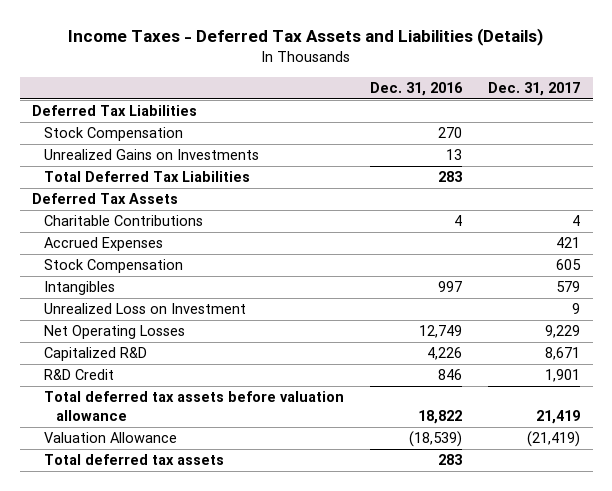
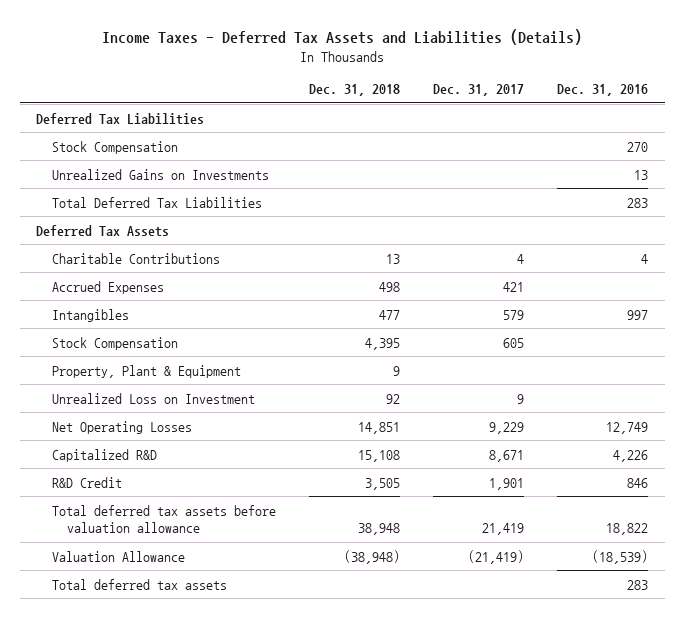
none -> [309,84,401,97] Dec. 31, 2018
[44,259,184,274] Stock Compensation -> [51,336,178,350] Stock Compensation
none -> [51,364,241,378] Property, Plant & Equipment

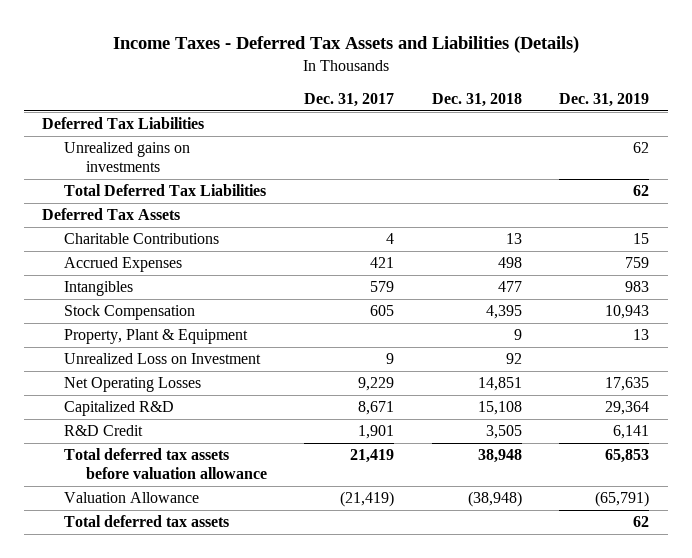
[557,84,649,97] Dec. 31, 2016 -> none
none -> [559,93,650,108] Dec. 31, 2019
[51,140,178,154] Stock Compensation -> none
[51,168,269,180] Unrealized Gains on Investments -> [64,142,191,173] Unrealized gains on investments

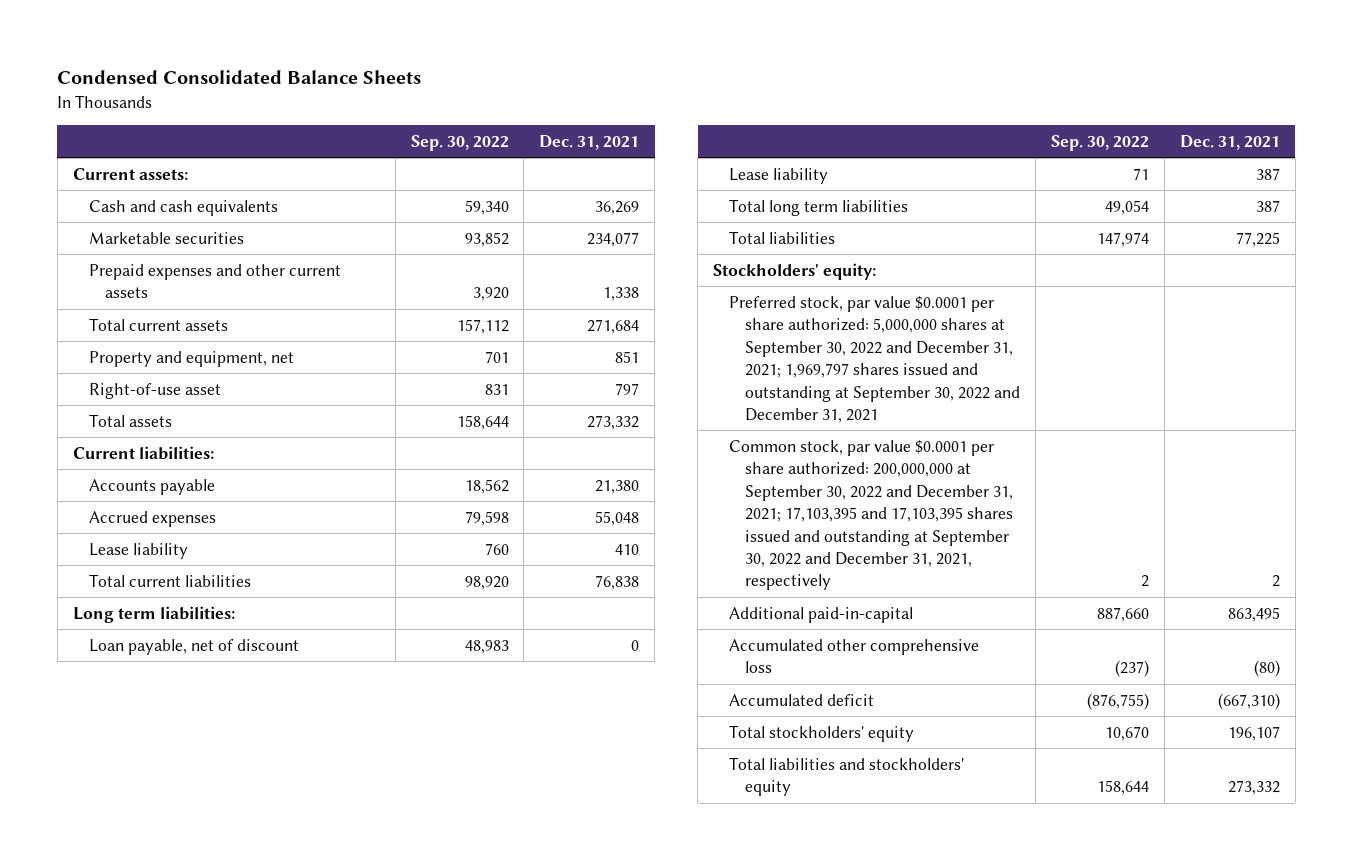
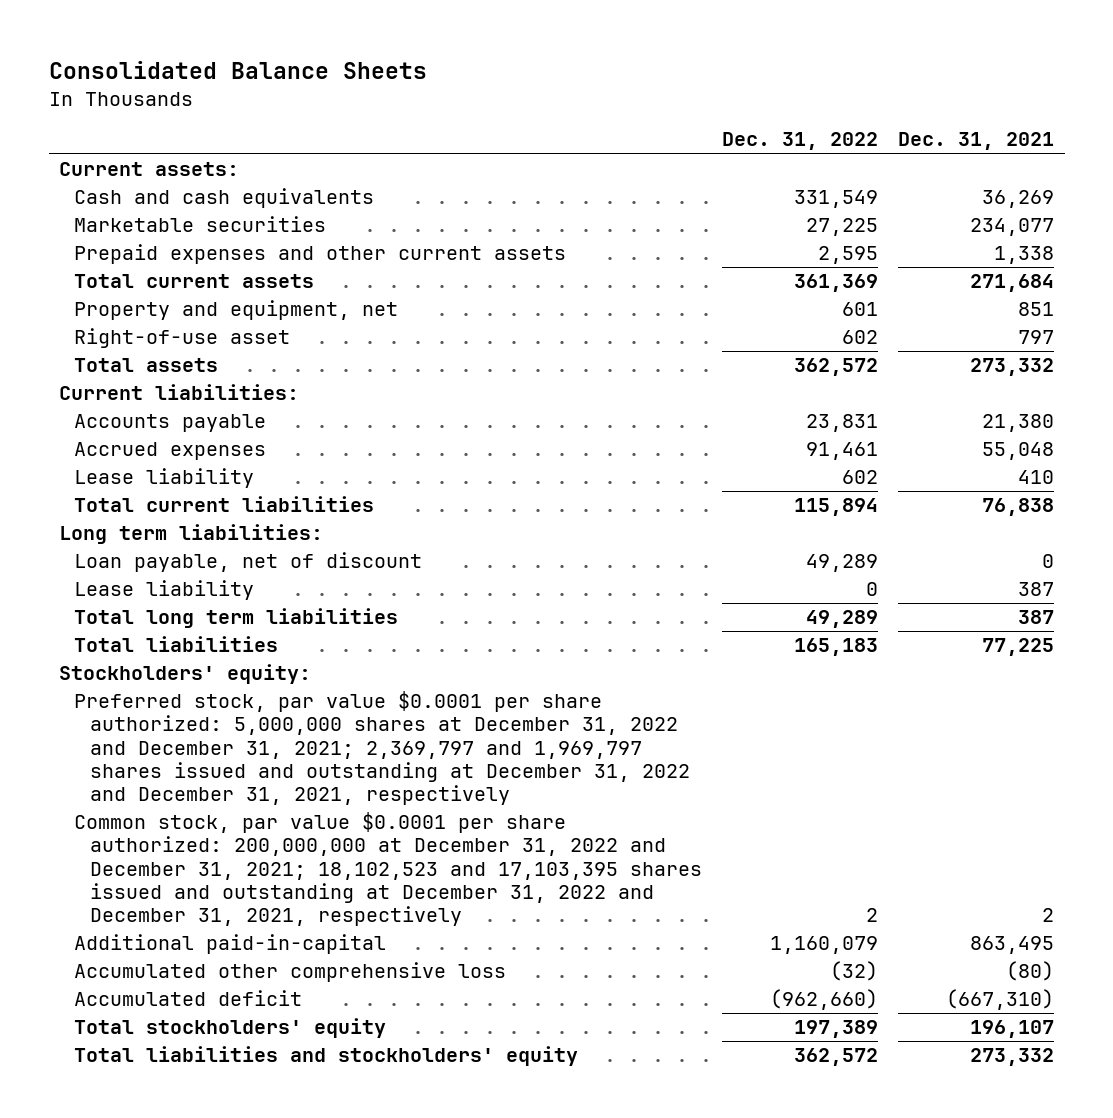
[57,70,422,85] Condensed Consolidated Balance Sheets -> [48,61,427,80] Consolidated Balance Sheets
[410,134,509,151] Sep. 30, 2022 -> none
none -> [722,132,879,151] Dec. 31, 2022
[729,295,1021,423] Preferred stock, par value $0.0001 per share authorized: 5,000,000 shares at September 30, 2022 and December 31, 2021; 1,969,797 shares issued and outstanding at September 30, 2022 and December 31, 2021 -> [74,691,690,805] Preferred stock, par value $0.0001 per share authorized: 5,000,000 shares at December 31, 2022 and December 31, 2021; 2,369,797 and 1,969,797 shares issued and outstanding at December 31, 2022 and December 31, 2021, respectively
[729,439,1014,591] Common stock, par value $0.0001 per share authorized: 200,000,000 at September 30, 2022 and December 31, 2021; 17,103,395 and 17,103,395 shares issued and outstanding at September 30, 2022 and December 31, 2021, respectively -> [74,812,702,926] Common stock, par value $0.0001 per share authorized: 200,000,000 at December 31, 2022 and December 31, 2021; 18,102,523 and 17,103,395 shares issued and outstanding at December 31, 2022 and December 31, 2021, respectively

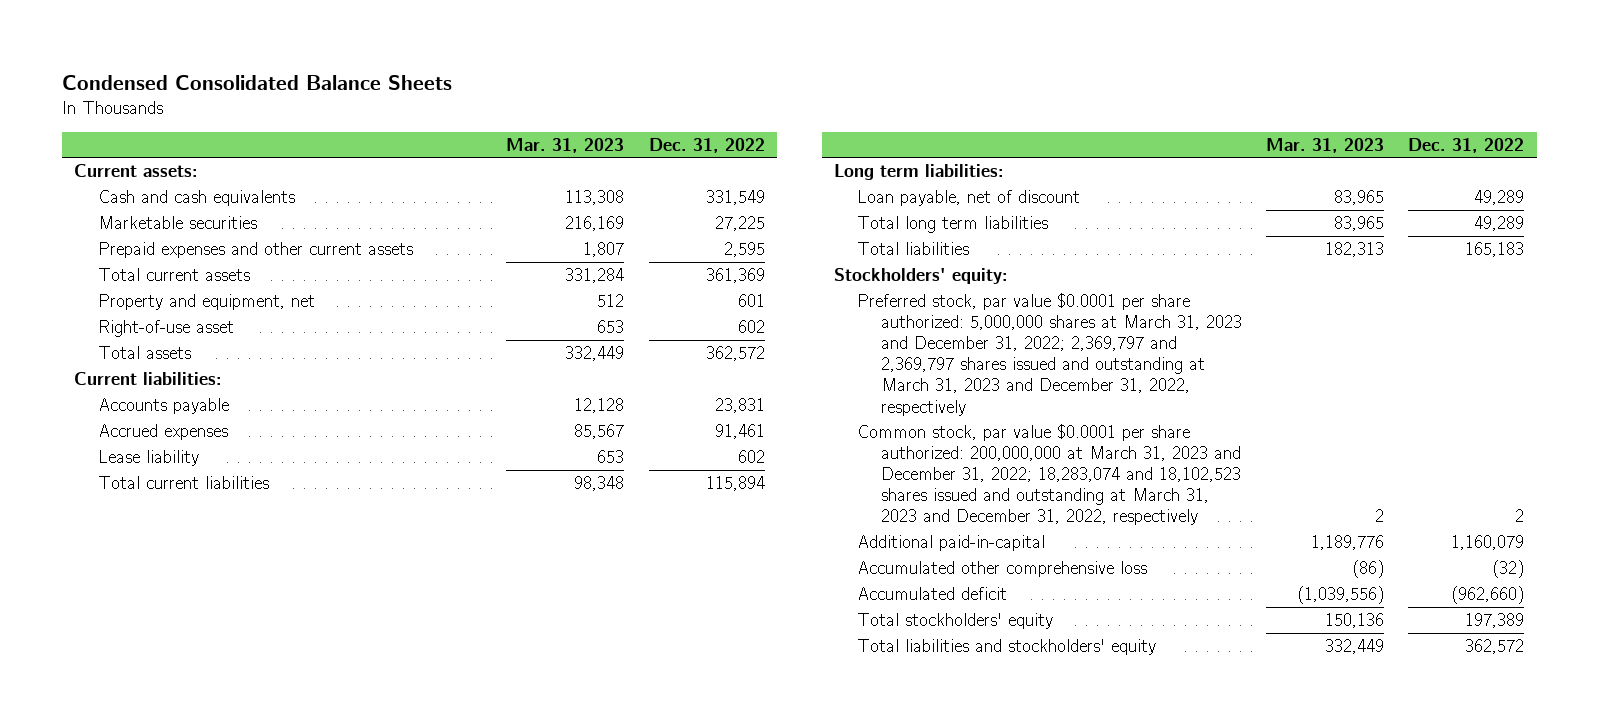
[48,61,427,80] Consolidated Balance Sheets -> [61,74,452,90] Condensed Consolidated Balance Sheets
[898,132,1055,151] Dec. 31, 2021 -> none
none -> [506,137,625,153] Mar. 31, 2023
[74,580,255,601] Lease liability -> none
[74,691,690,805] Preferred stock, par value $0.0001 per share authorized: 5,000,000 shares at December 31, 2022 and December 31, 2021; 2,369,797 and 1,969,797 shares issued and outstanding at December 31, 2022 and December 31, 2021, respectively -> [857,292,1242,416] Preferred stock, par value $0.0001 per share authorized: 5,000,000 shares at March 31, 2023 and December 31, 2022; 2,369,797 and 2,369,797 shares issued and outstanding at March 31, 2023 and December 31, 2022, respectively
[74,812,702,926] Common stock, par value $0.0001 per share authorized: 200,000,000 at December 31, 2022 and December 31, 2021; 18,102,523 and 17,103,395 shares issued and outstanding at December 31, 2022 and December 31, 2021, respectively -> [857,423,1241,526] Common stock, par value $0.0001 per share authorized: 200,000,000 at March 31, 2023 and December 31, 2022; 18,283,074 and 18,102,523 shares issued and outstanding at March 31, 2023 and December 31, 2022, respectively

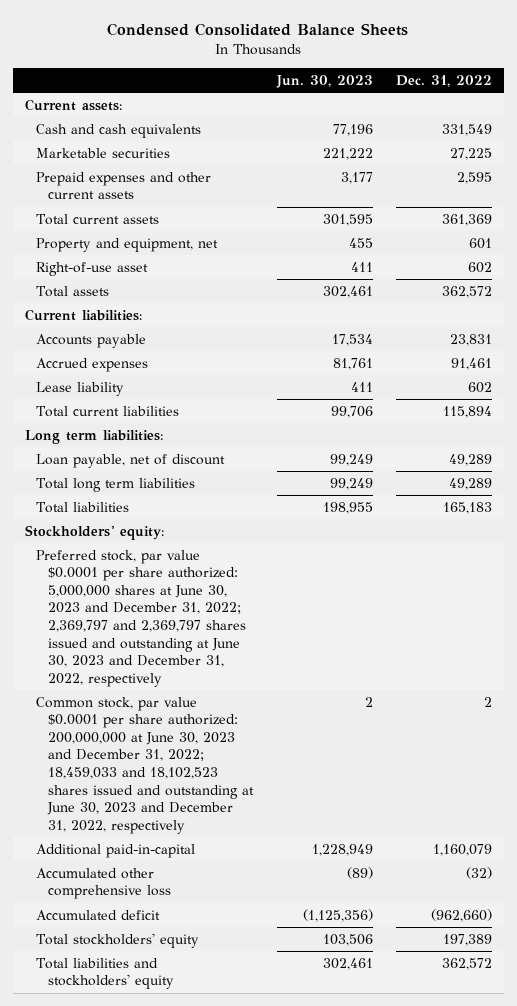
[506,137,625,153] Mar. 31, 2023 -> none
none -> [275,74,373,88] Jun. 30, 2023
[857,292,1242,416] Preferred stock, par value $0.0001 per share authorized: 5,000,000 shares at March 31, 2023 and December 31, 2022; 2,369,797 and 2,369,797 shares issued and outstanding at March 31, 2023 and December 31, 2022, respectively -> [36,549,247,687] Preferred stock, par value $0.0001 per share authorized: 5,000,000 shares at June 30, 2023 and December 31, 2022; 2,369,797 and 2,369,797 shares issued and outstanding at June 30, 2023 and December 31, 2022, respectively
[857,423,1241,526] Common stock, par value $0.0001 per share authorized: 200,000,000 at March 31, 2023 and December 31, 2022; 18,283,074 and 18,102,523 shares issued and outstanding at March 31, 2023 and December 31, 2022, respectively -> [36,696,255,834] Common stock, par value $0.0001 per share authorized: 200,000,000 at June 30, 2023 and December 31, 2022; 18,459,033 and 18,102,523 shares issued and outstanding at June 30, 2023 and December 31, 2022, respectively

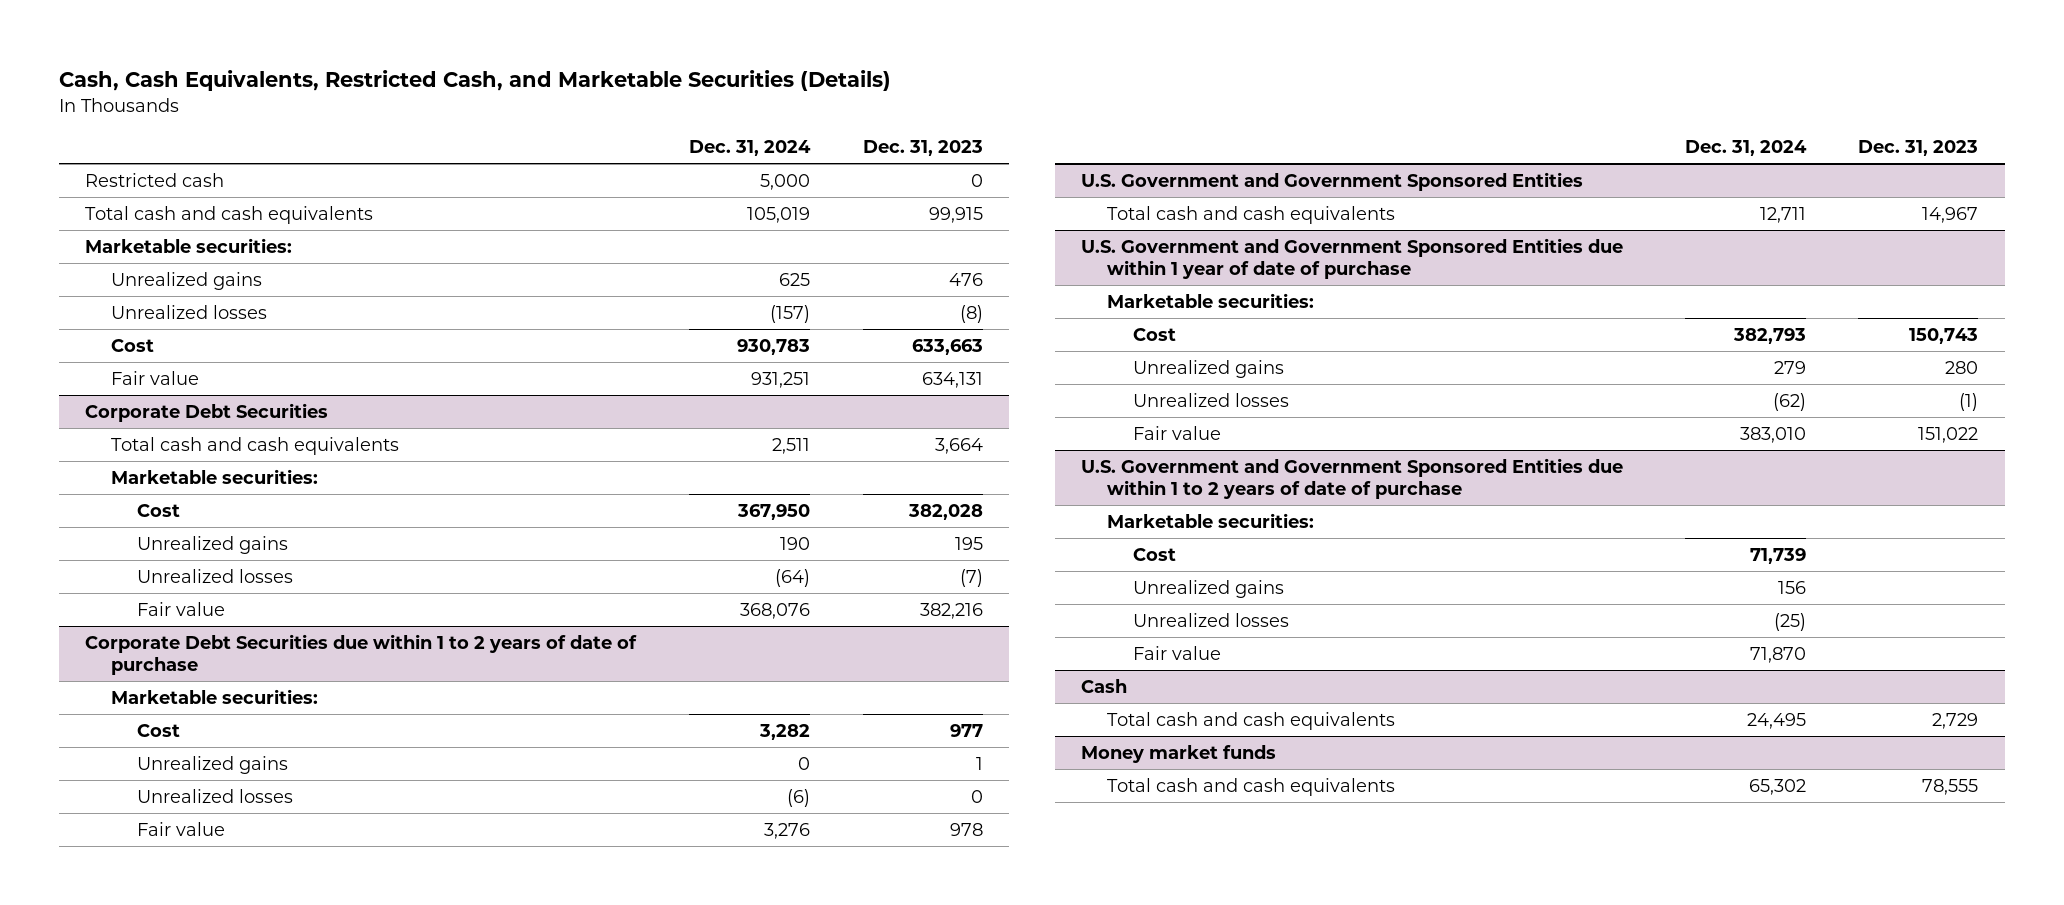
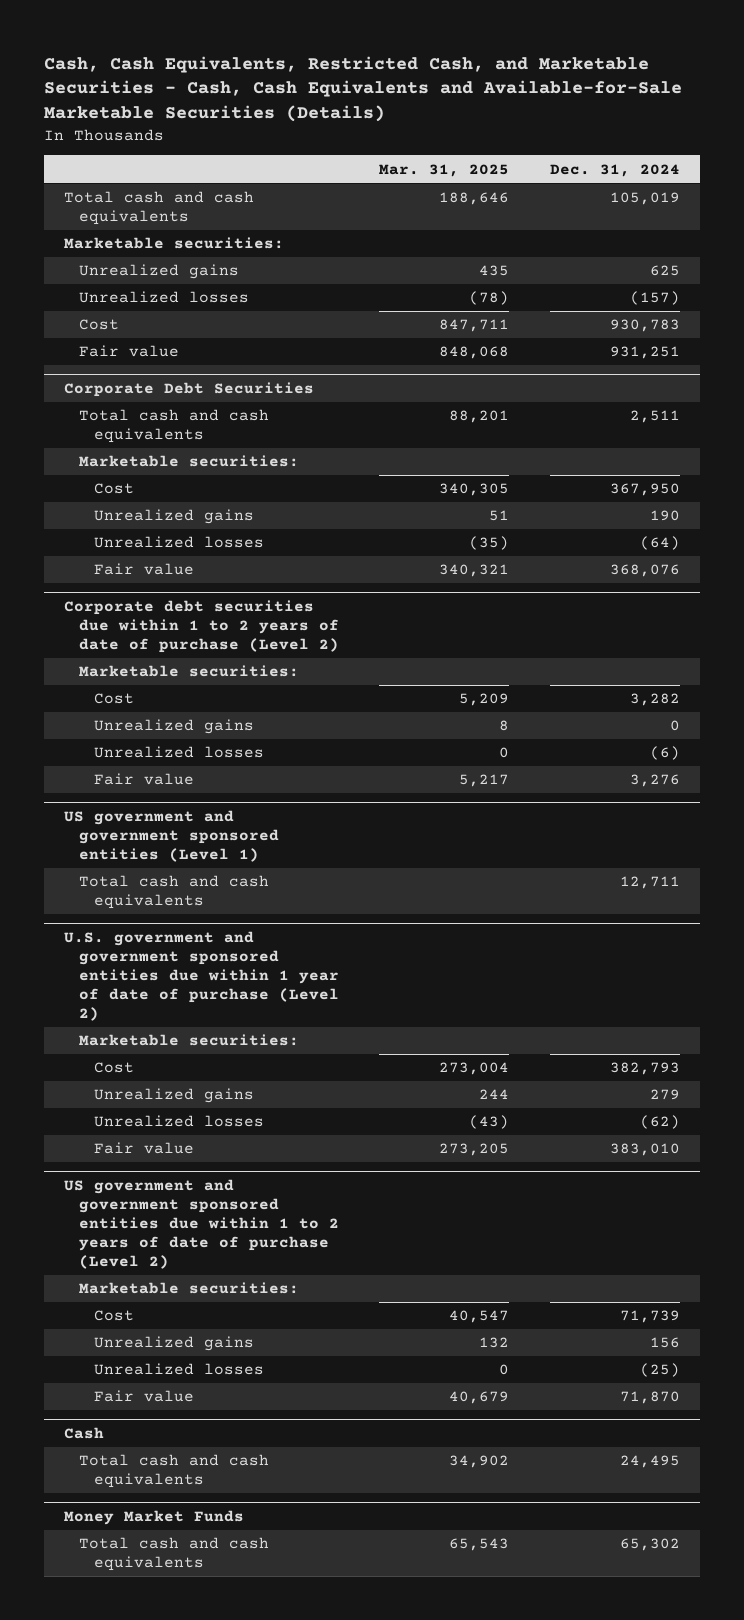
[58,70,891,92] Cash, Cash Equivalents, Restricted Cash, and Marketable Securities (Details) -> [43,55,682,123] Cash, Cash Equivalents, Restricted Cash, and Marketable Securities - Cash, Cash Equivalents and Available-for-Sale Marketable Securities (Details)
[862,139,983,156] Dec. 31, 2023 -> none
none -> [379,163,510,177] Mar. 31, 2025
[85,173,225,188] Restricted cash -> none
[85,634,638,675] Corporate Debt Securities due within 1 to 2 years of date of purchase -> [63,599,339,653] Corporate debt securities due within 1 to 2 years of date of purchase (Level 2)
[1080,172,1583,192] U.S. Government and Government Sponsored Entities -> [63,809,279,862] US government and government sponsored entities (Level 1)
[1080,238,1623,279] U.S. Government and Government Sponsored Entities due within 1 year of date of purchase -> [63,930,339,1021] U.S. government and government sponsored entities due within 1 year of date of purchase (Level 2)
[1080,458,1623,499] U.S. Government and Government Sponsored Entities due within 1 to 2 years of date of purchase -> [63,1178,339,1269] US government and government sponsored entities due within 1 to 2 years of date of purchase (Level 2)
[1080,745,1276,764] Money market funds -> [63,1509,244,1525] Money Market Funds

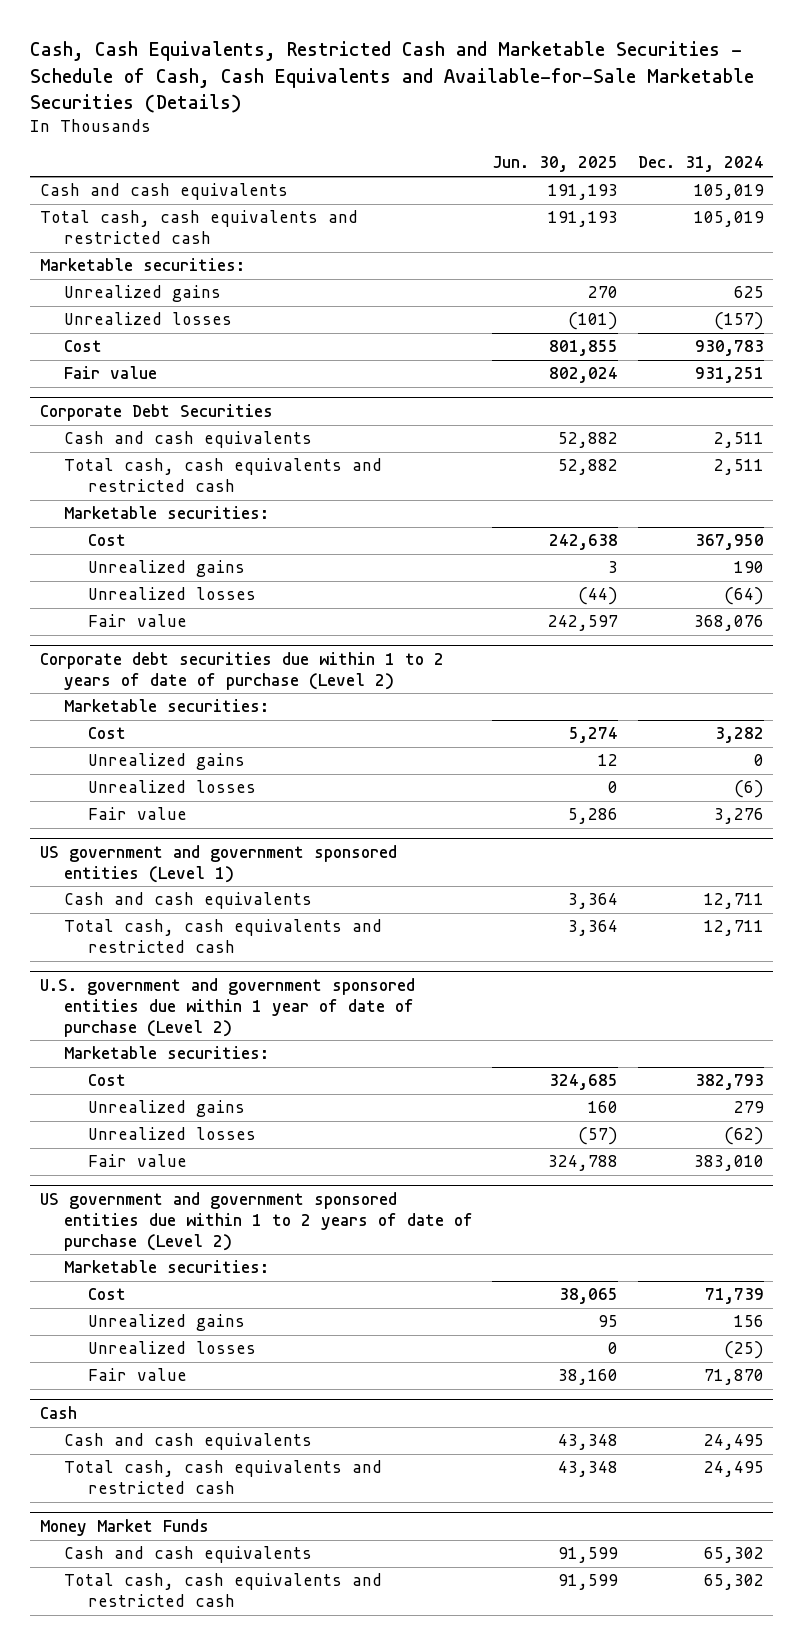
[43,55,682,123] Cash, Cash Equivalents, Restricted Cash, and Marketable Securities - Cash, Cash Equivalents and Available-for-Sale Marketable Securities (Details) -> [30,41,755,114] Cash, Cash Equivalents, Restricted Cash and Marketable Securities - Schedule of Cash, Cash Equivalents and Available-for-Sale Marketable Securities (Details)
[379,163,510,177] Mar. 31, 2025 -> none
none -> [492,156,619,173] Jun. 30, 2025
none -> [39,183,288,201] Cash and cash equivalents
[63,191,254,226] Total cash and cash equivalents -> [39,210,358,245] Total cash, cash equivalents and restricted cash
none -> [63,431,312,449] Cash and cash equivalents
[78,409,269,444] Total cash and cash equivalents -> [63,458,382,493] Total cash, cash equivalents and restricted cash
none -> [63,892,312,910] Cash and cash equivalents
[78,875,269,910] Total cash and cash equivalents -> [63,919,382,954] Total cash, cash equivalents and restricted cash
none -> [63,1433,312,1451] Cash and cash equivalents
[78,1454,269,1489] Total cash and cash equivalents -> [63,1460,382,1495] Total cash, cash equivalents and restricted cash
none -> [63,1546,312,1564] Cash and cash equivalents
[78,1537,269,1572] Total cash and cash equivalents -> [63,1573,382,1608] Total cash, cash equivalents and restricted cash

